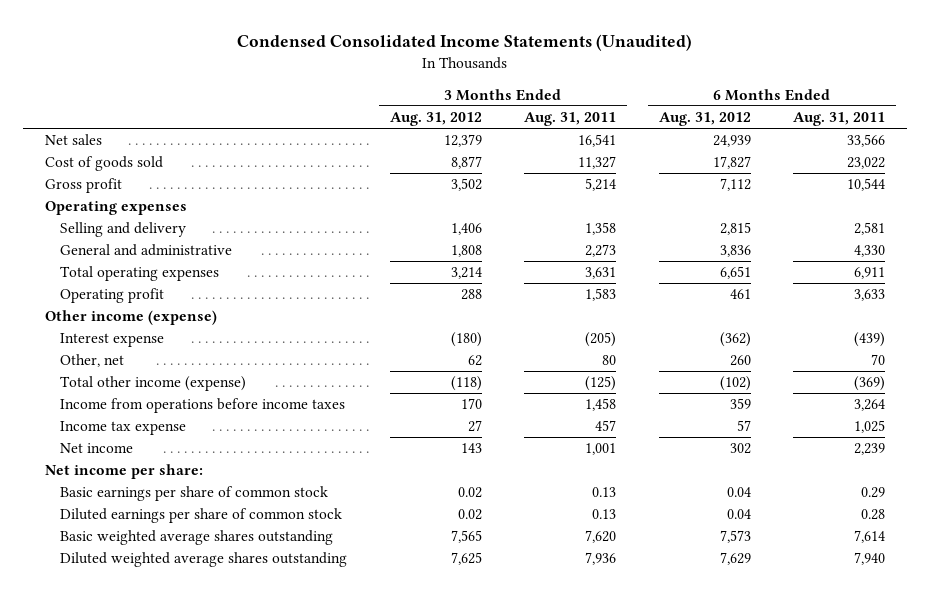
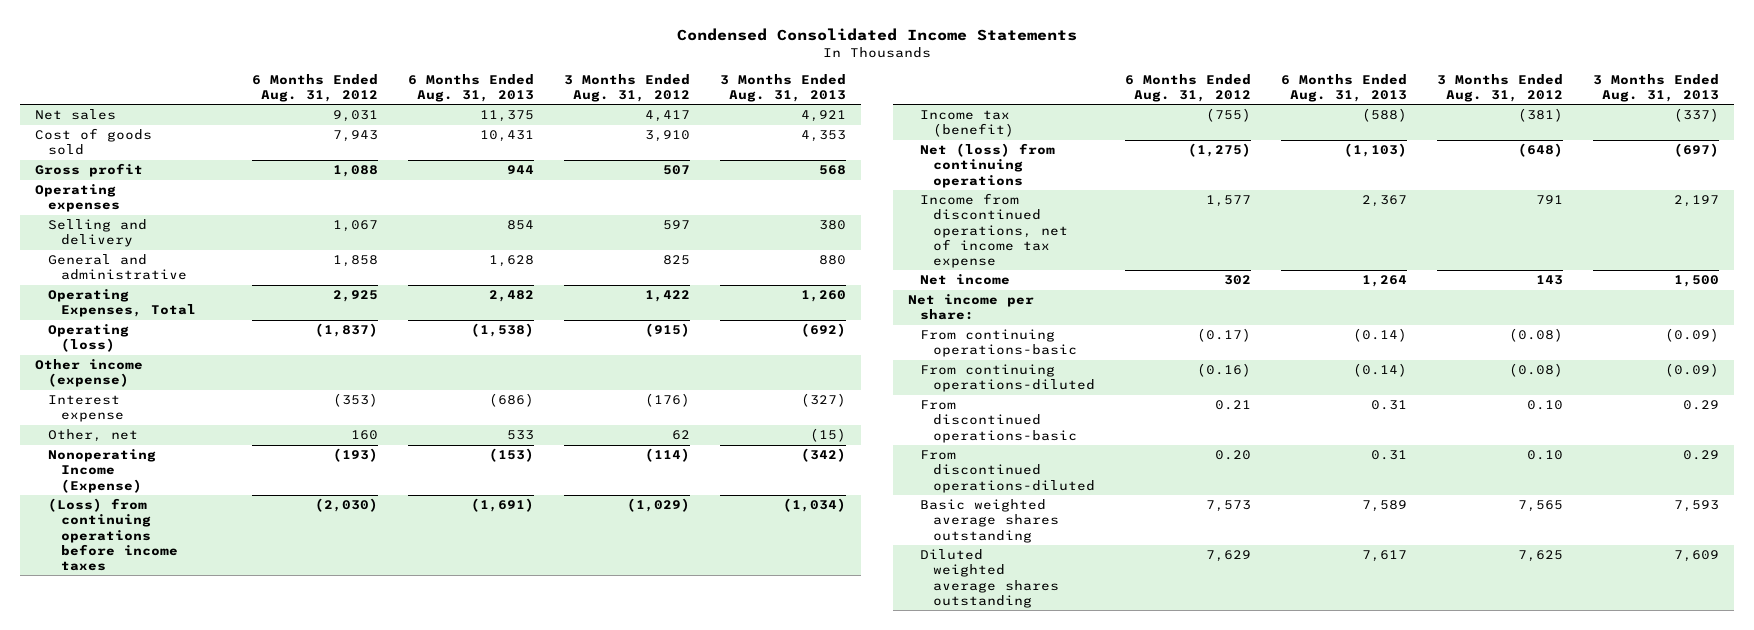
[236,34,692,52] Condensed Consolidated Income Statements (Unaudited) -> [676,27,1077,41] Condensed Consolidated Income Statements
[524,112,617,127] Aug. 31, 2011 -> none
[793,112,886,127] Aug. 31, 2011 -> none
none -> [408,73,535,102] 6 Months Ended Aug. 31, 2013
none -> [720,73,847,102] 3 Months Ended Aug. 31, 2013
[443,134,482,148] 12,379 -> [645,110,691,123] 4,417
[712,135,751,148] 24,939 -> [333,110,379,123] 9,031
[450,156,482,170] 8,877 -> [645,130,691,143] 3,910
[712,156,751,170] 17,827 -> [333,130,379,143] 7,943
[450,178,482,192] 3,502 -> [663,165,691,176] 507
[719,178,751,192] 7,112 -> [333,165,379,178] 1,088
[450,223,482,236] 1,406 -> [663,220,691,231] 597
[719,222,751,236] 2,815 -> [333,220,379,233] 1,067
[450,245,482,258] 1,808 -> [663,255,691,266] 825
[719,245,751,258] 3,836 -> [333,255,379,268] 1,858
[60,266,220,282] Total operating expenses -> [47,289,196,318] Operating Expenses, Total
[450,267,482,280] 3,214 -> [645,290,691,303] 1,422
[719,266,751,280] 6,651 -> [333,290,379,303] 2,925
[60,288,165,304] Operating profit -> [47,324,129,353] Operating (loss)
[460,289,482,301] 288 -> [645,323,691,338] (915)
[729,289,751,300] 461 -> [315,323,379,338] (1,837)
[450,332,482,348] (180) -> [645,393,691,408] (176)
[719,332,751,348] (362) -> [333,393,379,408] (353)
[729,355,751,367] 260 -> [351,430,379,441] 160
[60,376,247,392] Total other income (expense) -> [47,449,156,493] Nonoperating Income (Expense)
[450,376,482,392] (118) -> [645,448,691,463] (114)
[719,376,751,392] (102) -> [333,448,379,463] (193)
[60,398,346,414] Income from operations before income taxes -> [47,498,178,571] (Loss) from continuing operations before income taxes
[460,398,482,410] 170 -> [627,498,691,513] (1,029)
[729,398,751,410] 359 -> [315,498,379,513] (2,030)
[60,421,187,436] Income tax expense -> [920,110,1015,138] Income tax (benefit)
[467,420,482,433] 27 -> [1517,108,1563,123] (381)
[736,420,751,432] 57 -> [1206,108,1252,123] (755)
none -> [920,143,1056,188] Net (loss) from continuing operations
none -> [920,193,1069,268] Income from discontinued operations, net of income tax expense
[60,486,329,502] Basic earnings per share of common stock -> none
[60,508,343,524] Diluted earnings per share of common stock -> none
none -> [920,329,1078,358] From continuing operations-basic
none -> [920,364,1096,393] From continuing operations-diluted
none -> [920,400,1078,443] From discontinued operations-basic
none -> [920,450,1096,493] From discontinued operations-diluted

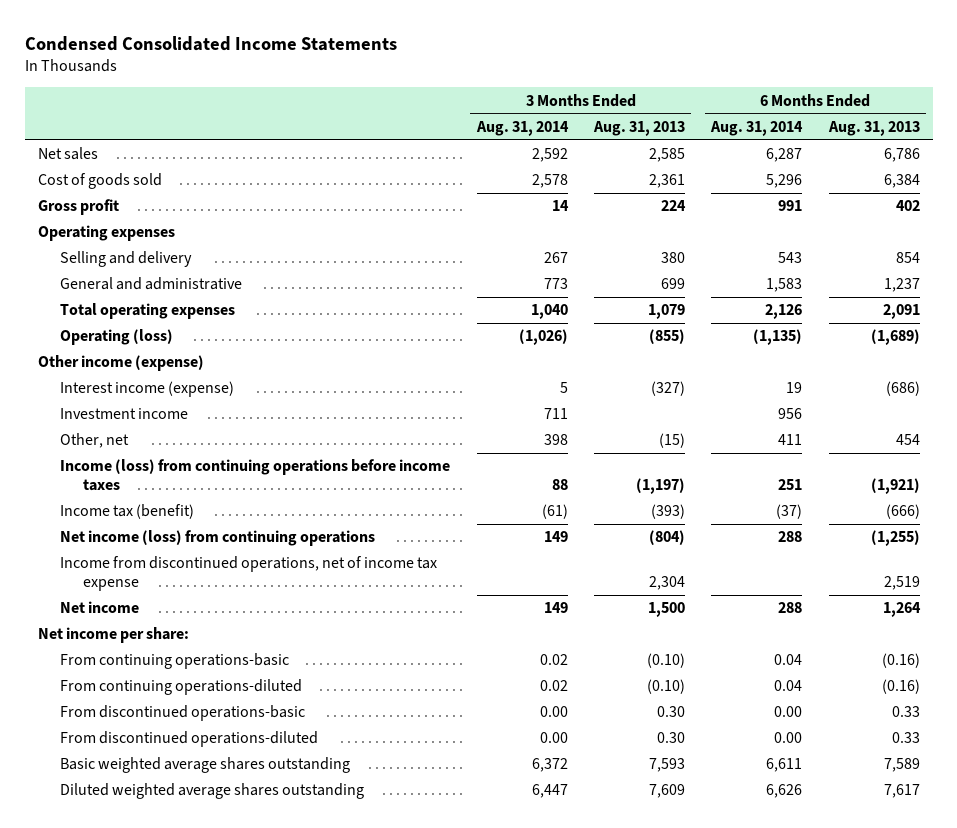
[252,73,379,102] 6 Months Ended Aug. 31, 2012 -> none
[564,73,691,102] 3 Months Ended Aug. 31, 2012 -> none
none -> [475,120,569,136] Aug. 31, 2014
none -> [710,120,804,136] Aug. 31, 2014
[480,110,535,123] 11,375 -> [883,148,920,163] 6,786
[801,110,847,123] 4,921 -> [648,148,685,163] 2,585
[480,130,535,143] 10,431 -> [883,174,920,189] 6,384
[801,130,847,143] 4,353 -> [648,174,685,189] 2,361
[507,165,535,175] 944 -> [895,200,920,212] 402
[819,165,847,176] 568 -> [660,200,686,212] 224
[489,255,535,268] 1,628 -> [883,278,920,293] 1,237
[819,255,847,266] 880 -> [660,278,685,290] 699
[47,289,196,318] Operating Expenses, Total -> [60,303,236,320] Total operating expenses
[489,290,535,303] 2,482 -> [882,304,920,320] 2,091
[801,290,847,303] 1,260 -> [647,304,685,320] 1,079
[471,323,535,338] (1,538) -> [870,329,920,346] (1,689)
[801,323,847,338] (692) -> [648,329,685,345] (855)
[47,449,156,493] Nonoperating Income (Expense) -> none
[47,395,124,423] Interest expense -> [60,381,235,398] Interest income (expense)
none -> [60,408,189,420] Investment income
[507,430,535,441] 533 -> [895,434,920,446] 454
[47,498,178,571] (Loss) from continuing operations before income taxes -> [60,459,451,492] Income (loss) from continuing operations before income taxes
[471,498,535,513] (1,691) -> [870,478,920,495] (1,921)
[783,498,847,513] (1,034) -> [635,478,685,495] (1,197)
[1362,108,1408,123] (588) -> [885,504,920,520] (666)
[1673,108,1719,123] (337) -> [650,504,685,520] (393)
[920,143,1056,188] Net (loss) from continuing operations -> [60,530,376,547] Net income (loss) from continuing operations
[1344,143,1408,158] (1,103) -> [870,530,920,547] (1,255)
[1673,143,1719,158] (697) -> [648,530,685,546] (804)
[1362,195,1408,208] 2,367 -> [883,576,920,591] 2,519
[1673,195,1719,208] 2,197 -> [648,576,685,591] 2,304
[1353,328,1408,343] (0.14) -> [881,653,920,669] (0.16)
[1664,328,1719,343] (0.09) -> [646,653,685,669] (0.10)
[1353,363,1408,378] (0.14) -> [881,679,920,695] (0.16)
[1664,363,1719,378] (0.09) -> [646,679,685,695] (0.10)
[1371,400,1408,411] 0.31 -> [891,706,920,718] 0.33
[1682,400,1719,411] 0.29 -> [656,706,685,718] 0.30
[1371,450,1408,461] 0.31 -> [891,732,920,744] 0.33
[1682,450,1719,461] 0.29 -> [656,732,685,744] 0.30

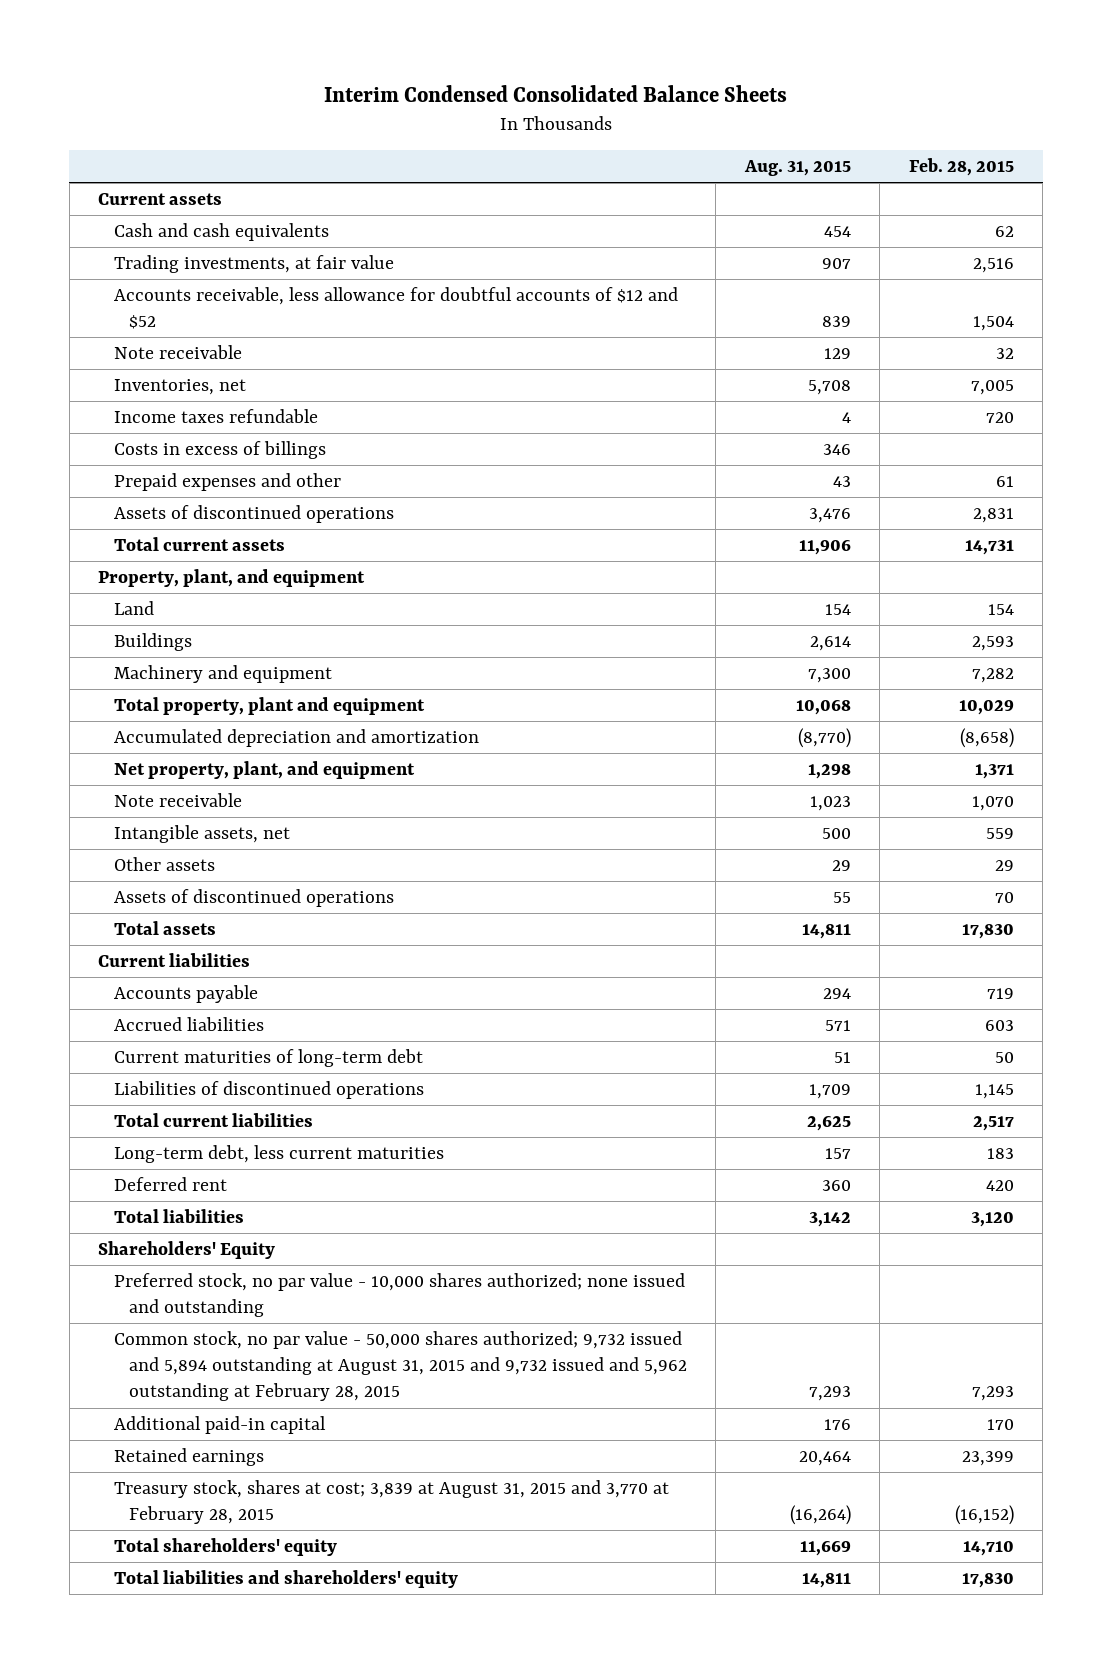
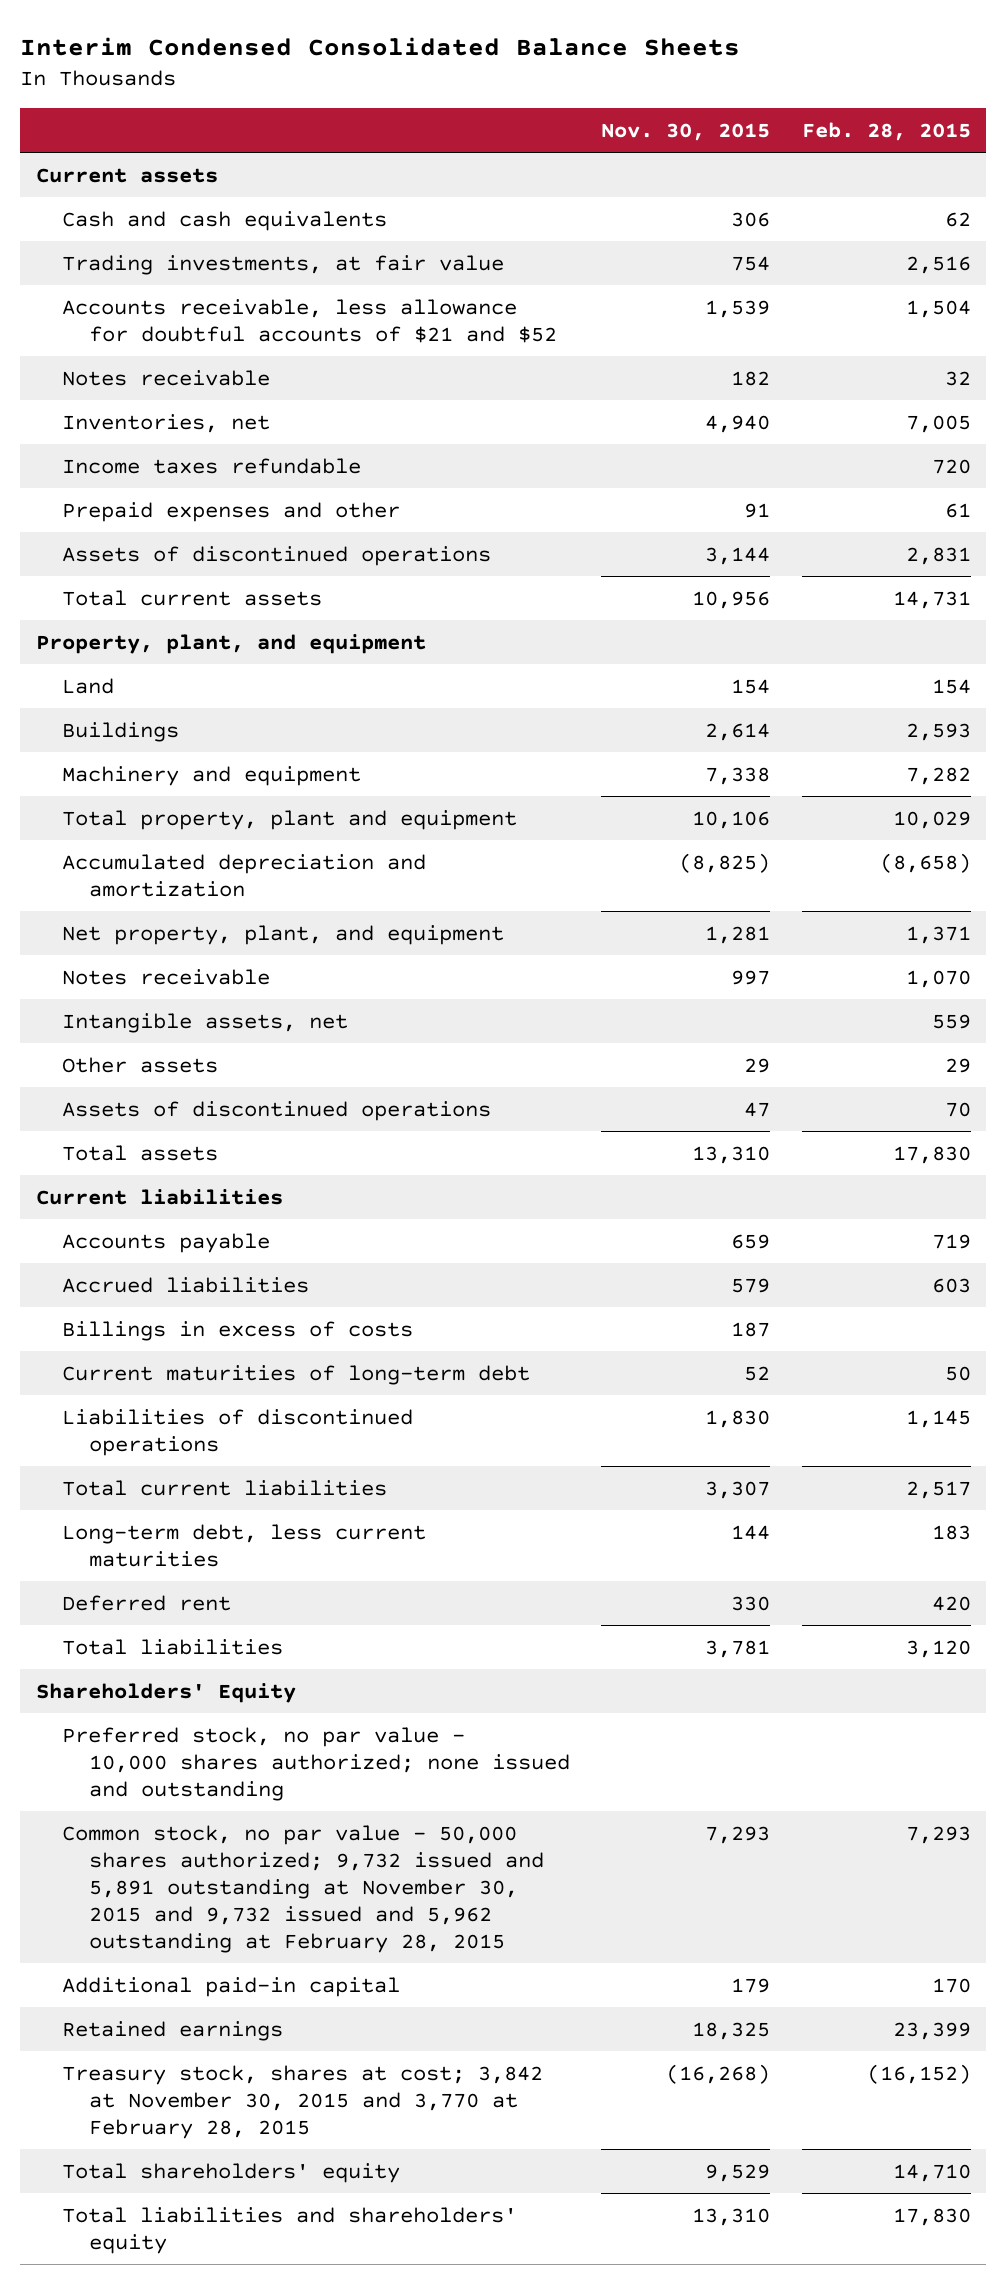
[743,160,851,177] Aug. 31, 2015 -> none
none -> [601,122,771,141] Nov. 30, 2015
[113,286,678,330] Accounts receivable, less allowance for doubtful accounts of $12 and $52 -> [62,298,557,343] Accounts receivable, less allowance for doubtful accounts of $21 and $52
[113,344,242,359] Note receivable -> [62,369,271,386] Notes receivable
[113,440,326,459] Costs in excess of billings -> none
[113,792,242,807] Note receivable -> [62,968,271,985] Notes receivable
none -> [62,1320,414,1341] Billings in excess of costs
[113,1330,687,1402] Common stock, no par value - 50,000 shares authorized; 9,732 issued and 5,894 outstanding at August 31, 2015 and 9,732 issued and 5,962 outstanding at February 28, 2015 -> [62,1824,544,1953] Common stock, no par value - 50,000 shares authorized; 9,732 issued and 5,891 outstanding at November 30, 2015 and 9,732 issued and 5,962 outstanding at February 28, 2015
[113,1479,669,1525] Treasury stock, shares at cost; 3,839 at August 31, 2015 and 3,770 at February 28, 2015 -> [62,2064,544,2139] Treasury stock, shares at cost; 3,842 at November 30, 2015 and 3,770 at February 28, 2015

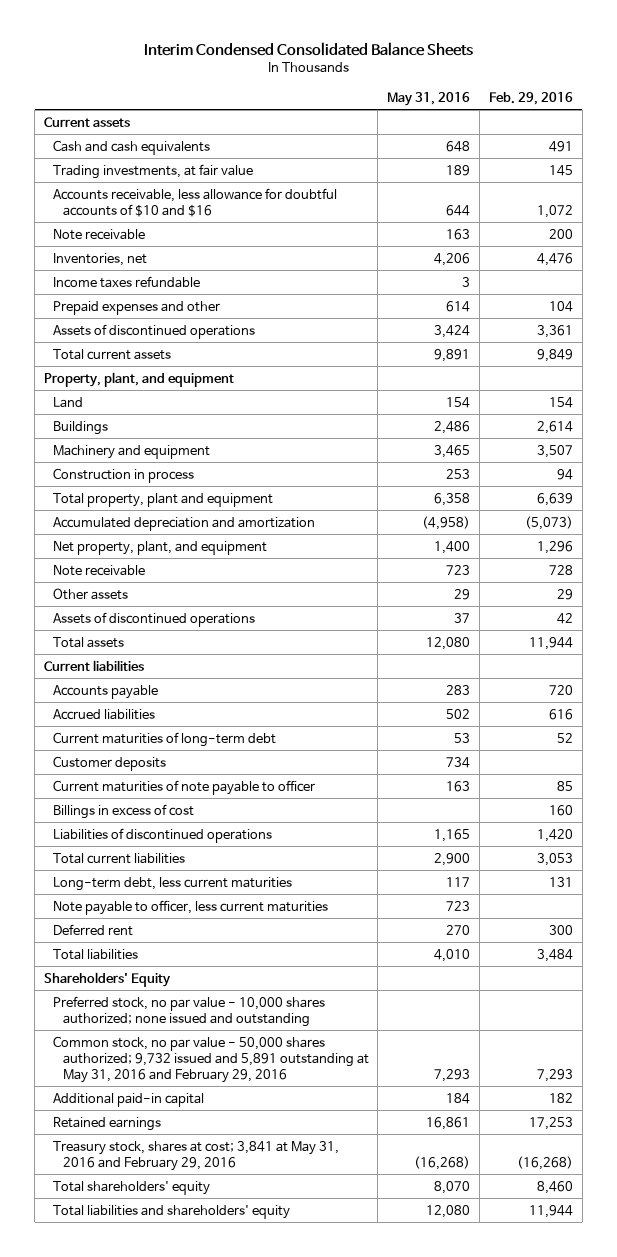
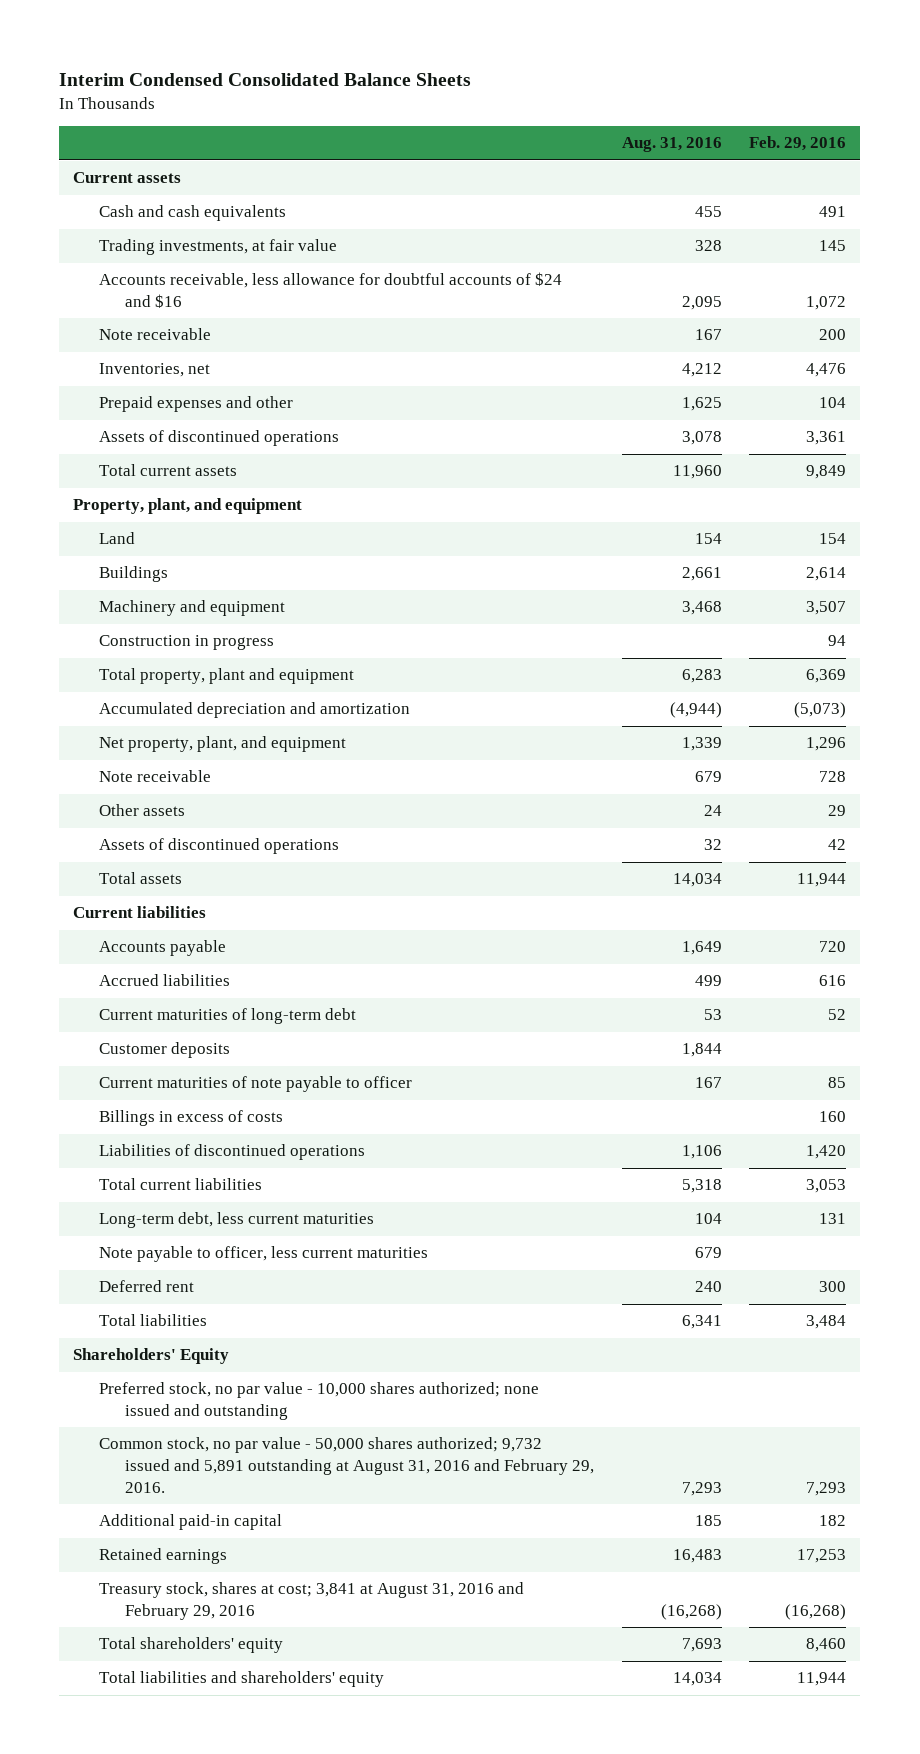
[387,91,471,106] May 31, 2016 -> none
none -> [621,137,722,153] Aug. 31, 2016
[53,187,338,217] Accounts receivable, less allowance for doubtful accounts of $10 and $16 -> [99,272,563,309] Accounts receivable, less allowance for doubtful accounts of $24 and $16
[53,275,201,288] Income taxes refundable -> none
[53,467,195,483] Construction in process -> [99,635,275,651] Construction in progress
[537,492,574,506] 6,639 -> [806,669,847,684] 6,369
[53,803,195,819] Billings in excess of cost -> [99,1110,284,1127] Billings in excess of costs
[53,1035,369,1083] Common stock, no par value - 50,000 shares authorized; 9,732 issued and 5,891 outstanding at May 31, 2016 and February 29, 2016 -> [99,1437,594,1493] Common stock, no par value - 50,000 shares authorized; 9,732 issued and 5,891 outstanding at August 31, 2016 and February 29, 2016.
[53,1140,340,1171] Treasury stock, shares at cost; 3,841 at May 31, 2016 and February 29, 2016 -> [99,1582,525,1621] Treasury stock, shares at cost; 3,841 at August 31, 2016 and February 29, 2016

